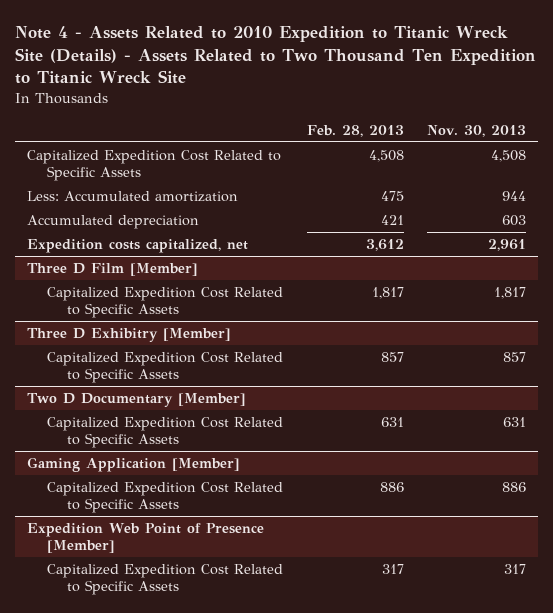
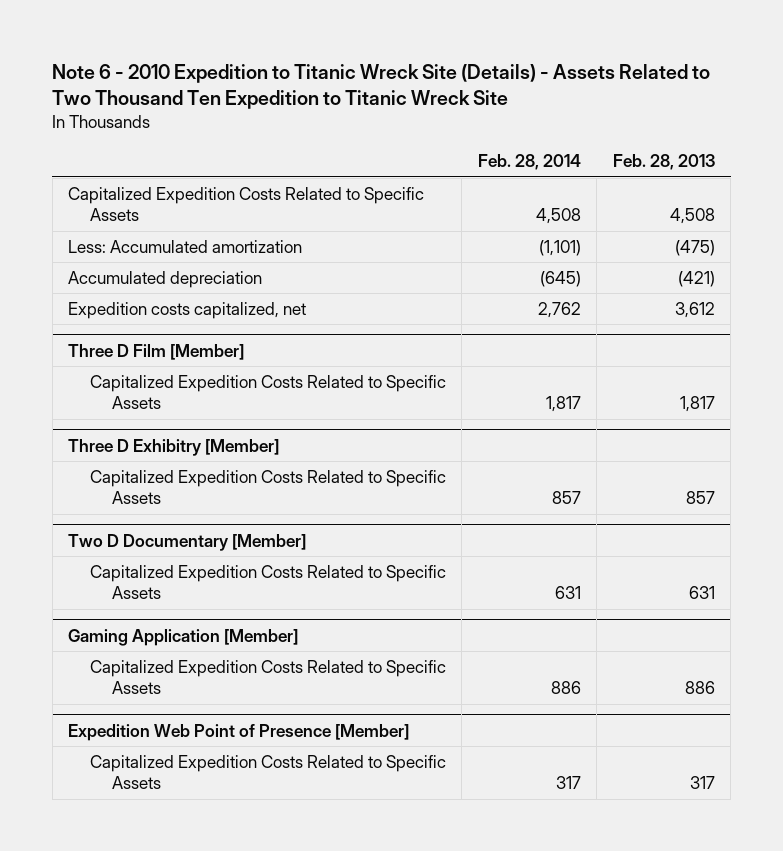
[14,25,536,85] Note 4 - Assets Related to 2010 Expedition to Titanic Wreck Site (Details) - Assets Related to Two Thousand Ten Expedition to Titanic Wreck Site -> [52,63,711,110] Note 6 - 2010 Expedition to Titanic Wreck Site (Details) - Assets Related to Two Thousand Ten Expedition to Titanic Wreck Site
[427,124,527,137] Nov. 30, 2013 -> none
none -> [477,154,581,171] Feb. 28, 2014
[26,149,281,182] Capitalized Expedition Cost Related to Specific Assets -> [68,186,425,222] Capitalized Expedition Costs Related to Specific Assets
[380,190,404,201] 475 -> [674,239,715,256] (475)
[380,214,404,225] 421 -> [677,270,715,287] (421)
[47,286,284,319] Capitalized Expedition Cost Related to Specific Assets -> [89,374,446,410] Capitalized Expedition Costs Related to Specific Assets
[47,351,284,384] Capitalized Expedition Cost Related to Specific Assets -> [89,469,446,505] Capitalized Expedition Costs Related to Specific Assets
[47,416,284,449] Capitalized Expedition Cost Related to Specific Assets -> [89,564,446,600] Capitalized Expedition Costs Related to Specific Assets
[47,481,284,514] Capitalized Expedition Cost Related to Specific Assets -> [89,659,446,695] Capitalized Expedition Costs Related to Specific Assets
[47,563,284,596] Capitalized Expedition Cost Related to Specific Assets -> [89,754,446,790] Capitalized Expedition Costs Related to Specific Assets

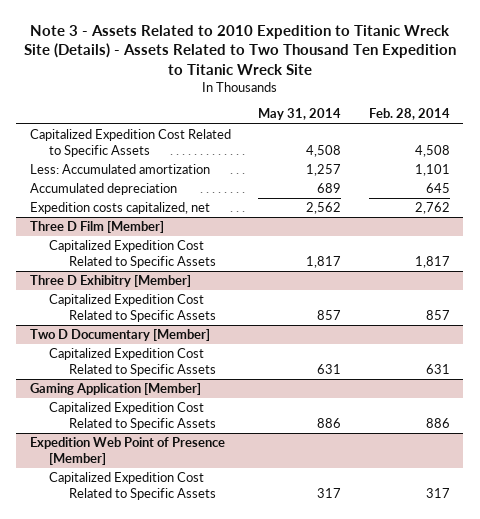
[52,63,711,110] Note 6 - 2010 Expedition to Titanic Wreck Site (Details) - Assets Related to Two Thousand Ten Expedition to Titanic Wreck Site -> [23,24,456,75] Note 3 - Assets Related to 2010 Expedition to Titanic Wreck Site (Details) - Assets Related to Two Thousand Ten Expedition to Titanic Wreck Site
[612,154,715,171] Feb. 28, 2013 -> none
none -> [258,108,342,121] May 31, 2014
[68,186,425,222] Capitalized Expedition Costs Related to Specific Assets -> [30,129,232,157] Capitalized Expedition Cost Related to Specific Assets
[538,239,581,256] (1,101) -> [414,164,450,177] 1,101
[539,270,581,287] (645) -> [425,183,450,194] 645
[89,374,446,410] Capitalized Expedition Costs Related to Specific Assets -> [49,240,216,268] Capitalized Expedition Cost Related to Specific Assets
[89,469,446,505] Capitalized Expedition Costs Related to Specific Assets -> [49,294,216,322] Capitalized Expedition Cost Related to Specific Assets
[89,564,446,600] Capitalized Expedition Costs Related to Specific Assets -> [49,348,216,376] Capitalized Expedition Cost Related to Specific Assets
[89,659,446,695] Capitalized Expedition Costs Related to Specific Assets -> [49,402,216,430] Capitalized Expedition Cost Related to Specific Assets
[89,754,446,790] Capitalized Expedition Costs Related to Specific Assets -> [49,472,216,500] Capitalized Expedition Cost Related to Specific Assets

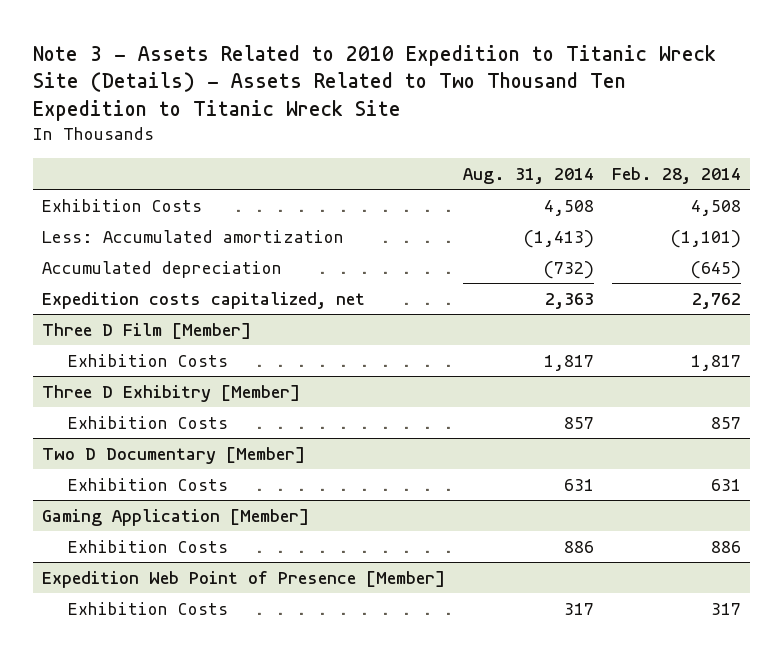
[258,108,342,121] May 31, 2014 -> none
none -> [462,167,594,184] Aug. 31, 2014
[30,129,232,157] Capitalized Expedition Cost Related to Specific Assets -> [41,198,202,212] Exhibition Costs
[414,164,450,177] 1,101 -> [671,229,742,248] (1,101)
[425,183,450,194] 645 -> [691,260,742,279] (645)
[49,240,216,268] Capitalized Expedition Cost Related to Specific Assets -> [68,353,229,367] Exhibition Costs
[49,294,216,322] Capitalized Expedition Cost Related to Specific Assets -> [68,415,229,429] Exhibition Costs
[49,348,216,376] Capitalized Expedition Cost Related to Specific Assets -> [68,477,229,491] Exhibition Costs
[49,402,216,430] Capitalized Expedition Cost Related to Specific Assets -> [68,539,229,553] Exhibition Costs
[49,472,216,500] Capitalized Expedition Cost Related to Specific Assets -> [68,601,229,615] Exhibition Costs

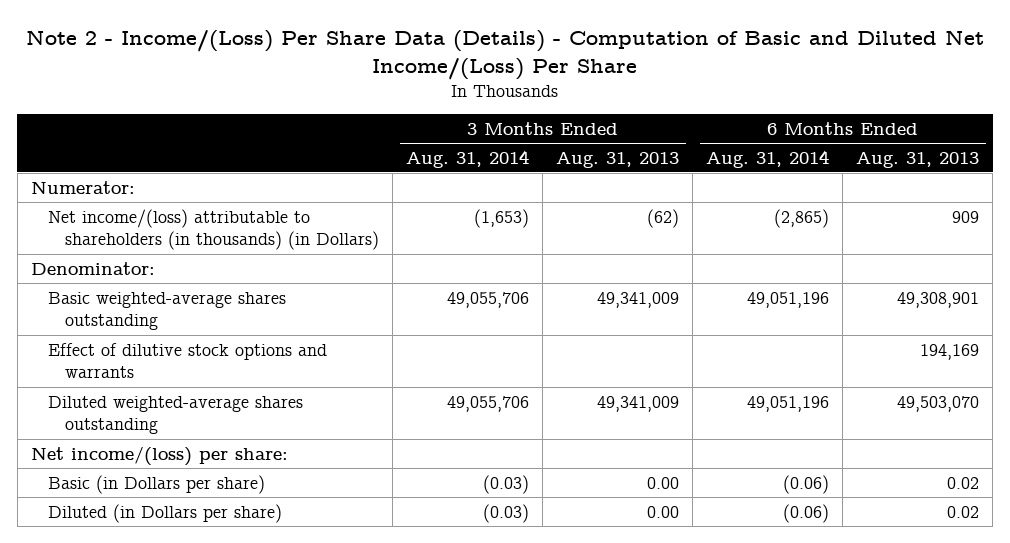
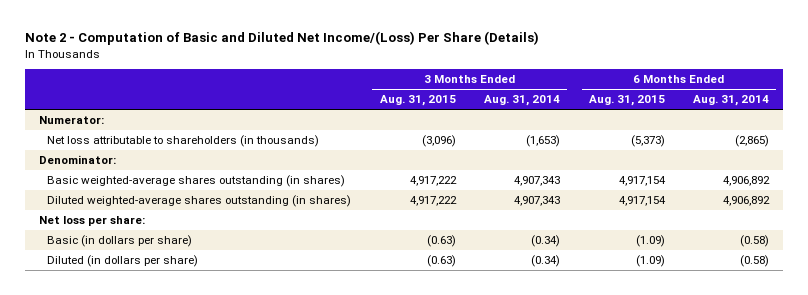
[26,29,985,80] Note 2 - Income/(Loss) Per Share Data (Details) - Computation of Basic and Diluted Net Income/(Loss) Per Share -> [24,31,539,46] Note 2 - Computation of Basic and Diluted Net Income/(Loss) Per Share (Details)
[556,151,680,168] Aug. 31, 2013 -> none
[856,151,980,168] Aug. 31, 2013 -> none
none -> [379,95,456,107] Aug. 31, 2015
none -> [588,95,665,107] Aug. 31, 2015
[48,208,380,251] Net income/(loss) attributable to shareholders (in thousands) (in Dollars) -> [47,135,320,148] Net loss attributable to shareholders (in thousands)
[48,342,328,379] Effect of dilutive stock options and warrants -> none
[48,291,287,331] Basic weighted-average shares outstanding -> [47,175,346,188] Basic weighted-average shares outstanding (in shares)
[447,291,530,308] 49,055,706 -> [514,176,561,187] 4,907,343
[747,291,830,308] 49,051,196 -> [723,176,771,187] 4,906,892
[48,395,304,435] Diluted weighted-average shares outstanding -> [47,195,352,208] Diluted weighted-average shares outstanding (in shares)
[447,395,530,412] 49,055,706 -> [514,196,561,207] 4,907,343
[747,395,830,412] 49,051,196 -> [723,196,771,207] 4,906,892
[30,445,288,466] Net income/(loss) per share: -> [38,216,145,227] Net loss per share:
[48,474,266,494] Basic (in Dollars per share) -> [47,235,193,248] Basic (in dollars per share)
[483,474,530,494] (0.03) -> [531,235,561,248] (0.34)
[783,474,830,494] (0.06) -> [740,235,770,248] (0.58)
[48,503,283,523] Diluted (in Dollars per share) -> [47,255,199,268] Diluted (in dollars per share)
[483,503,530,523] (0.03) -> [531,255,561,268] (0.34)
[783,503,830,523] (0.06) -> [740,255,770,268] (0.58)

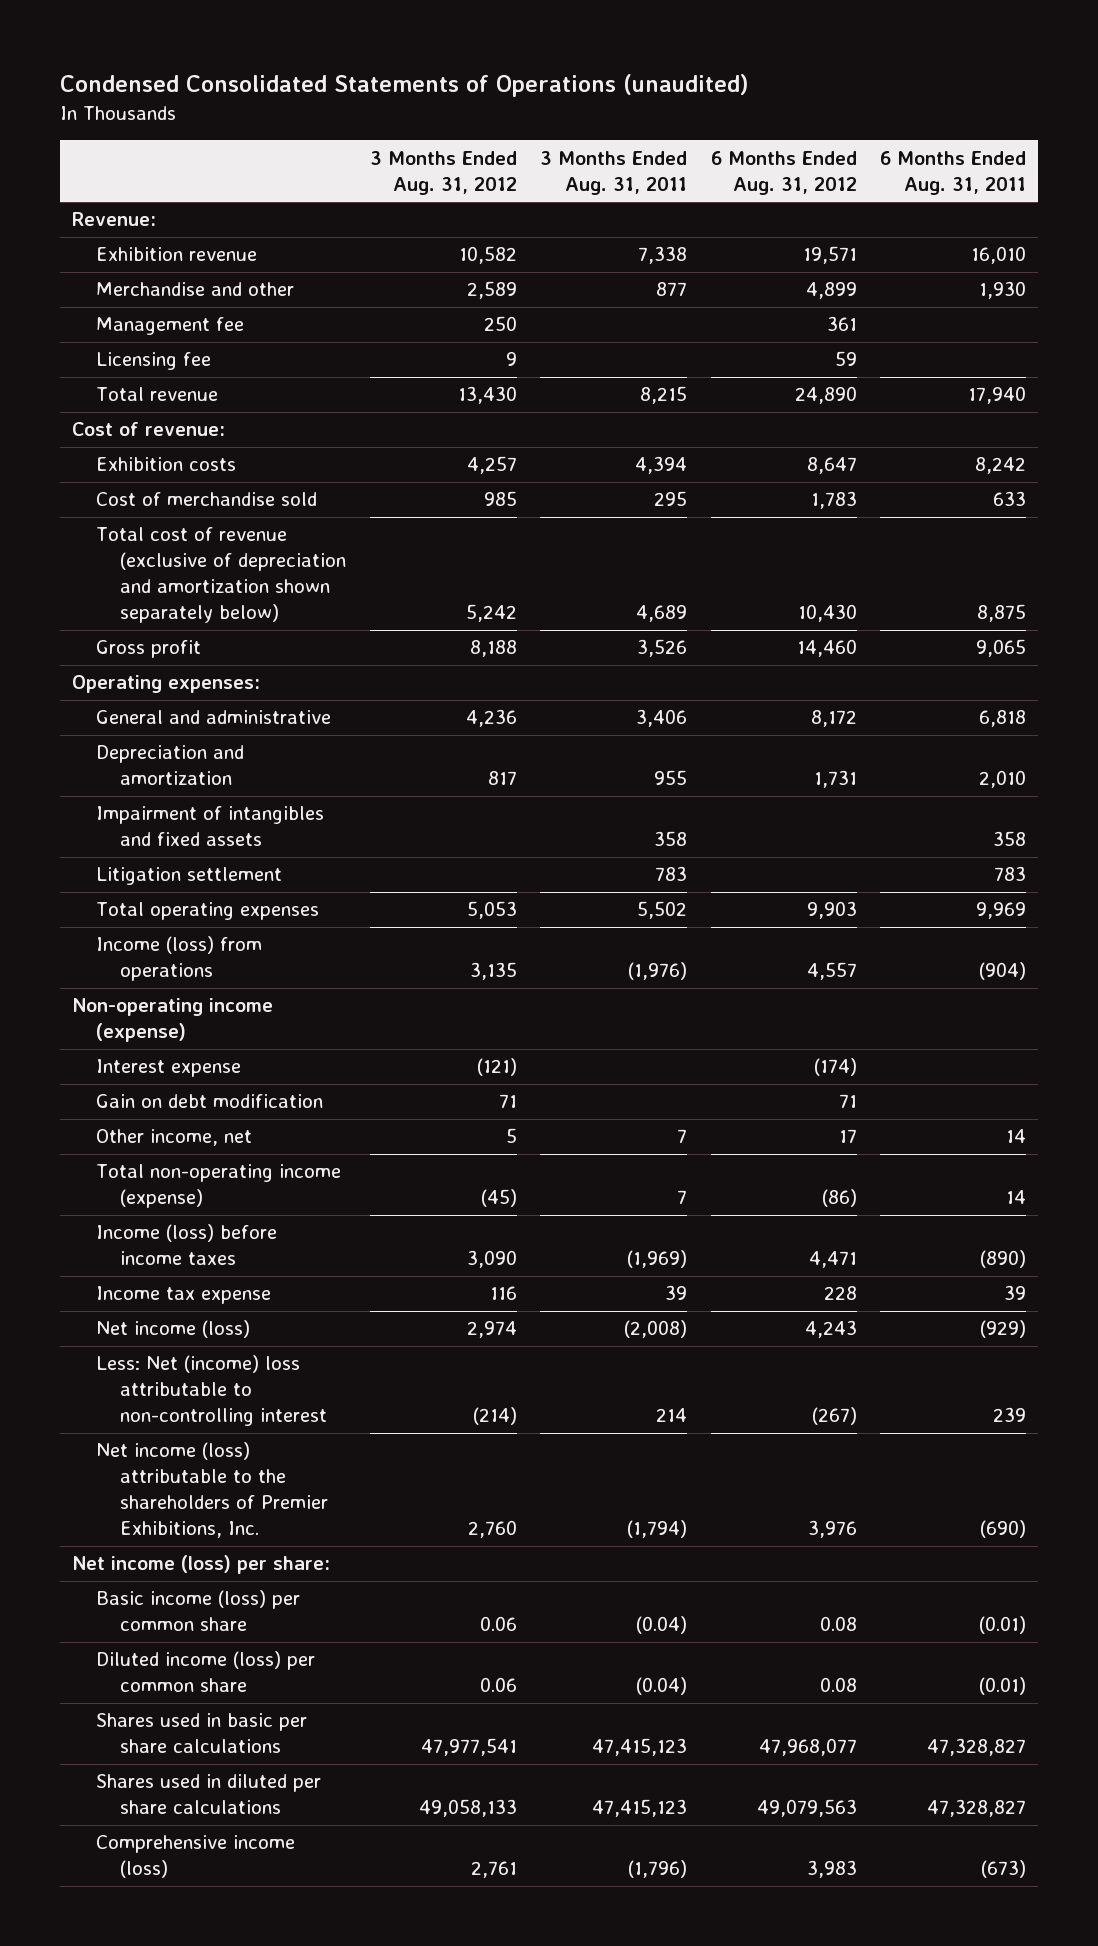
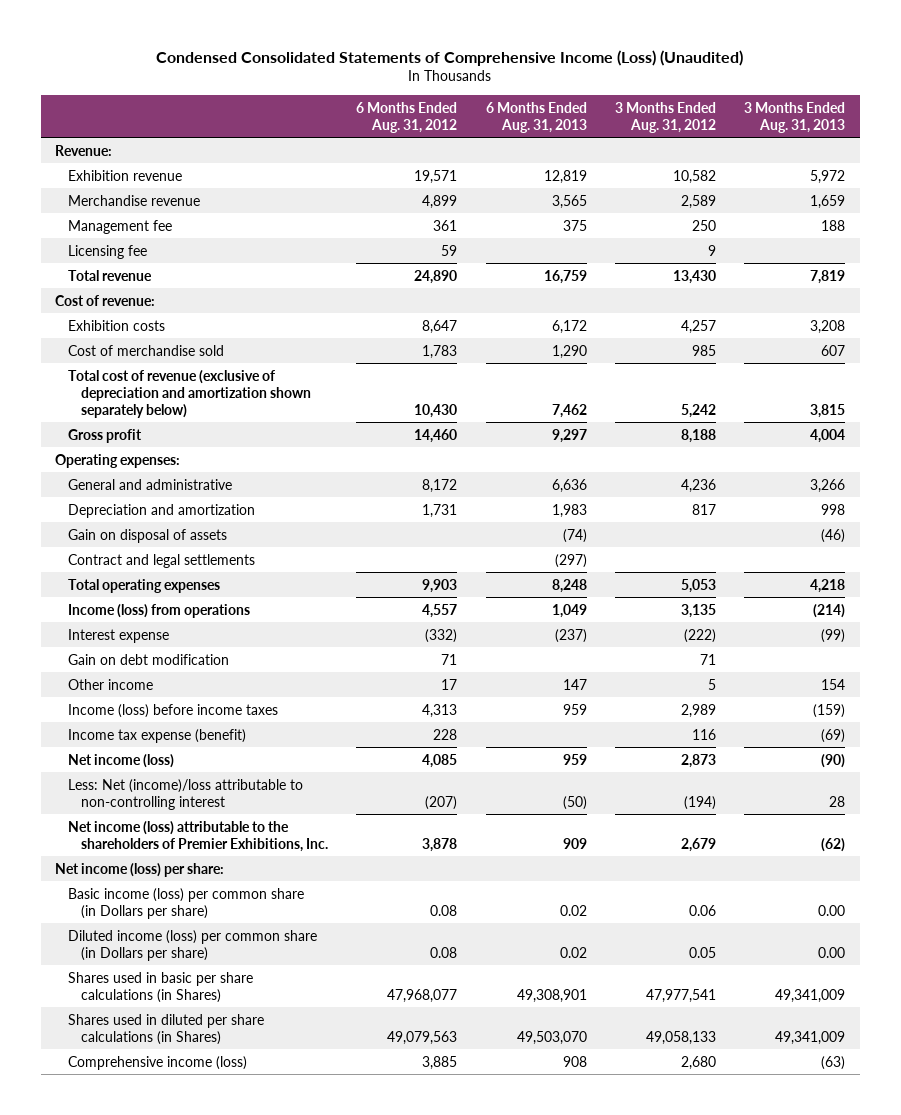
[59,73,749,97] Condensed Consolidated Statements of Operations (unaudited) -> [156,49,744,66] Condensed Consolidated Statements of Comprehensive Income (Loss) (Unaudited)
[540,150,688,195] 3 Months Ended Aug. 31, 2011 -> none
[880,150,1027,195] 6 Months Ended Aug. 31, 2011 -> none
none -> [485,101,587,133] 6 Months Ended Aug. 31, 2013
none -> [744,101,846,133] 3 Months Ended Aug. 31, 2013
[95,282,294,297] Merchandise and other -> [68,194,201,206] Merchandise revenue
[95,806,324,847] Impairment of intangibles and fixed assets -> none
none -> [68,528,228,543] Gain on disposal of assets
[95,867,282,886] Litigation settlement -> [68,553,256,568] Contract and legal settlements
[71,998,273,1043] Non-operating income (expense) -> none
[476,1058,517,1077] (121) -> [684,628,717,643] (222)
[813,1058,857,1077] (174) -> [425,628,458,643] (332)
[95,1164,341,1209] Total non-operating income (expense) -> none
[95,1129,252,1147] Other income, net -> [68,678,154,690] Other income
[466,1250,517,1269] 3,090 -> [681,703,717,718] 2,989
[808,1251,857,1269] 4,471 -> [422,703,458,718] 4,313
[95,1286,271,1305] Income tax expense -> [68,728,247,743] Income tax expense (benefit)
[466,1321,517,1339] 2,974 -> [681,753,717,768] 2,873
[804,1320,857,1339] 4,243 -> [422,753,458,768] 4,085
[95,1355,328,1427] Less: Net (income) loss attributable to non-controlling interest -> [68,778,304,810] Less: Net (income)/loss attributable to non-controlling interest
[472,1407,517,1426] (214) -> [684,795,717,810] (194)
[811,1407,857,1426] (267) -> [425,795,458,810] (207)
[467,1520,517,1539] 2,760 -> [681,837,717,852] 2,679
[807,1520,857,1539] 3,976 -> [422,837,458,852] 3,878
[95,1590,300,1632] Basic income (loss) per common share -> [68,887,305,919] Basic income (loss) per common share (in Dollars per share)
[95,1651,315,1693] Diluted income (loss) per common share -> [68,929,318,961] Diluted income (loss) per common share (in Dollars per share)
[479,1677,517,1693] 0.06 -> [689,946,717,958] 0.05
[95,1713,307,1754] Shares used in basic per share calculations -> [68,971,254,1003] Shares used in basic per share calculations (in Shares)
[95,1774,321,1815] Shares used in diluted per share calculations -> [68,1013,265,1045] Shares used in diluted per share calculations (in Shares)
[470,1861,517,1879] 2,761 -> [681,1055,717,1070] 2,680
[806,1860,857,1879] 3,983 -> [422,1055,458,1070] 3,885

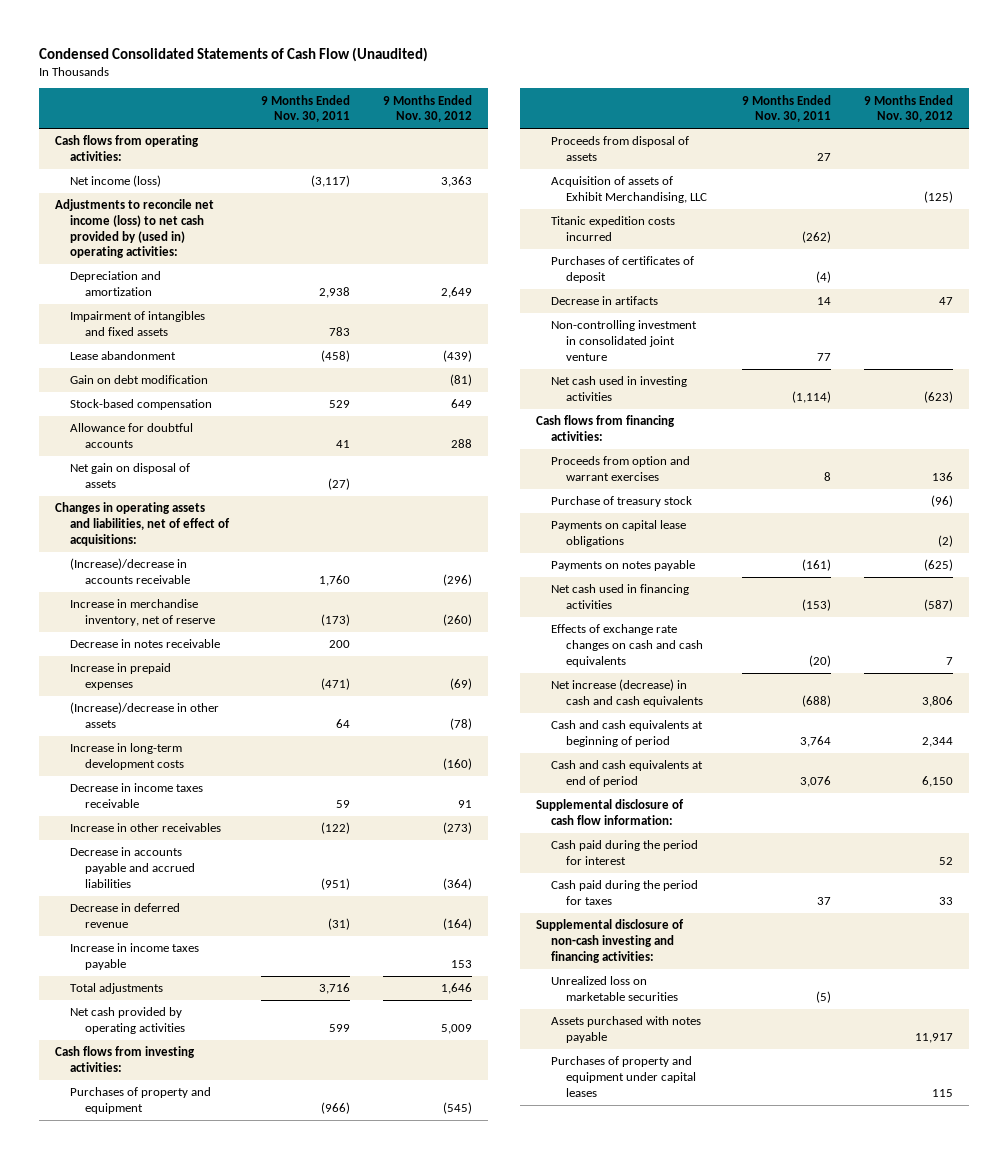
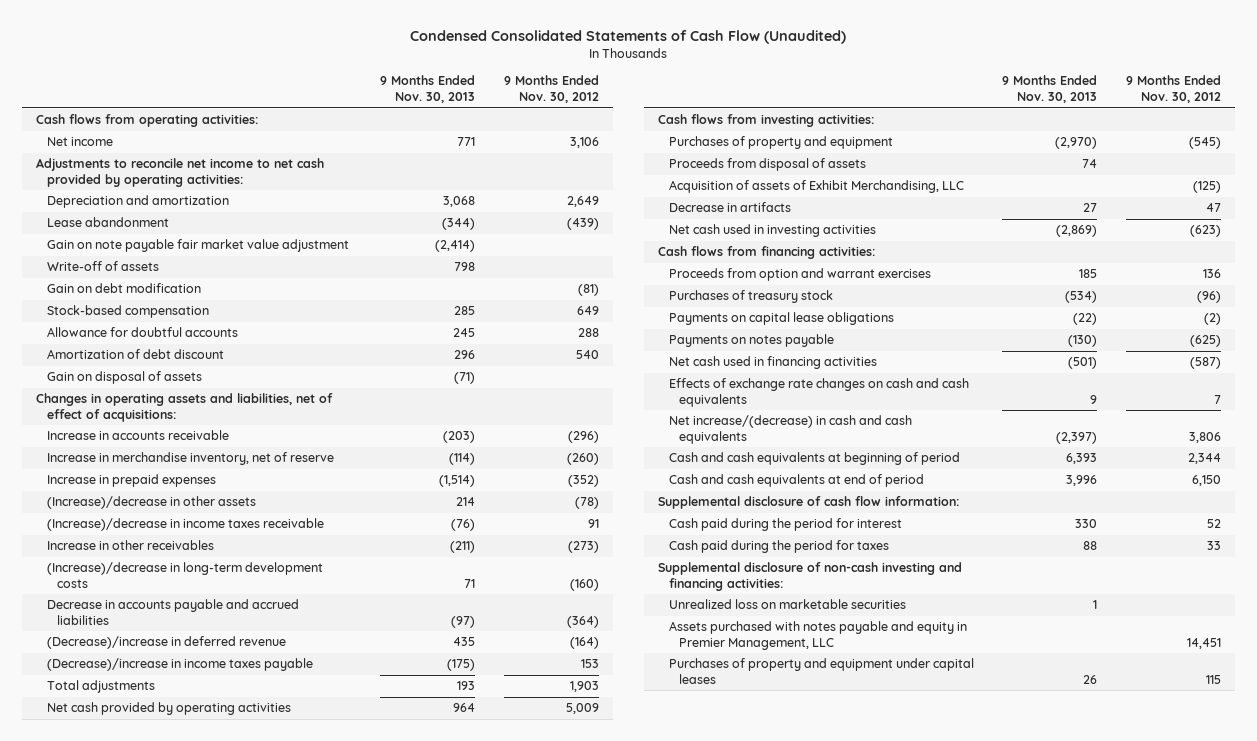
[261,94,351,123] 9 Months Ended Nov. 30, 2011 -> none
none -> [380,75,476,104] 9 Months Ended Nov. 30, 2013
[70,175,162,188] Net income (loss) -> [46,137,113,147] Net income
[440,176,472,188] 3,363 -> [569,137,599,149] 3,106
[55,199,215,259] Adjustments to reconcile net income (loss) to net cash provided by (used in) operating activities: -> [35,158,324,187] Adjustments to reconcile net income to net cash provided by operating activities:
[70,311,206,336] Impairment of intangibles and fixed assets -> none
none -> [46,239,349,253] Gain on note payable fair market value adjustment
none -> [46,261,159,272] Write-off of assets
none -> [46,349,224,360] Amortization of debt discount
[70,463,191,488] Net gain on disposal of assets -> [46,371,202,385] Gain on disposal of assets
[70,558,190,584] (Increase)/decrease in accounts receivable -> [46,430,229,441] Increase in accounts receivable
[70,639,221,649] Decrease in notes receivable -> none
[449,677,472,690] (69) -> [567,475,599,488] (352)
[70,743,184,770] Increase in long-term development costs -> none
[70,783,204,808] Decrease in income taxes receivable -> [46,518,324,532] (Increase)/decrease in income taxes receivable
none -> [46,562,323,588] (Increase)/decrease in long-term development costs
[70,903,181,928] Decrease in deferred revenue -> [46,636,286,650] (Decrease)/increase in deferred revenue
[70,943,200,970] Increase in income taxes payable -> [46,658,313,672] (Decrease)/increase in income taxes payable
[440,983,472,995] 1,646 -> [569,681,599,693] 1,903
[550,216,675,241] Titanic expedition costs incurred -> none
[550,256,694,283] Purchases of certificates of deposit -> none
[550,320,697,361] Non-controlling investment in consolidated joint venture -> none
[550,496,692,508] Purchase of treasury stock -> [668,290,833,304] Purchases of treasury stock
[550,679,703,707] Net increase (decrease) in cash and cash equivalents -> [668,415,912,444] Net increase/(decrease) in cash and cash equivalents
[550,1016,701,1043] Assets purchased with notes payable -> [668,621,967,650] Assets purchased with notes payable and equity in Premier Management, LLC
[914,1032,953,1043] 11,917 -> [1186,637,1221,649] 14,451

